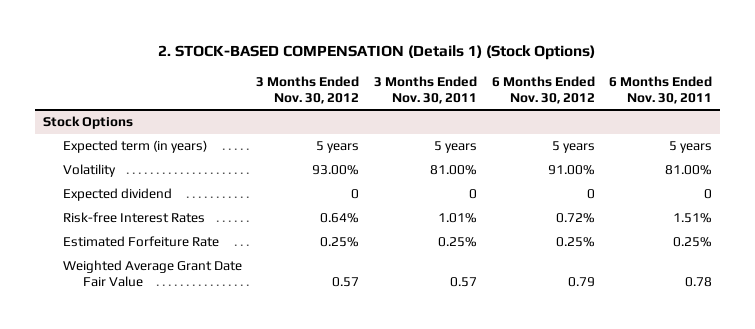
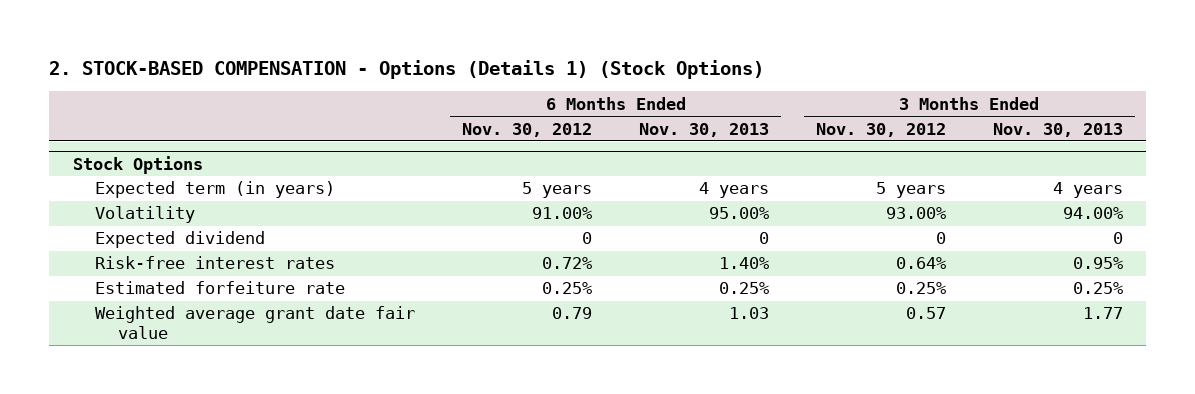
[158,45,596,61] 2. STOCK-BASED COMPENSATION (Details 1) (Stock Options) -> [49,59,765,79] 2. STOCK-BASED COMPENSATION - Options (Details 1) (Stock Options)
[374,75,478,104] 3 Months Ended Nov. 30, 2011 -> none
[609,75,713,104] 6 Months Ended Nov. 30, 2011 -> none
none -> [639,122,770,137] Nov. 30, 2013
none -> [992,122,1123,137] Nov. 30, 2013
[62,212,205,224] Risk-free Interest Rates -> [95,256,336,270] Risk-free interest rates
[62,236,219,248] Estimated Forfeiture Rate -> [95,281,346,295] Estimated forfeiture rate
[62,260,242,288] Weighted Average Grant Date Fair Value -> [95,306,416,339] Weighted average grant date fair value

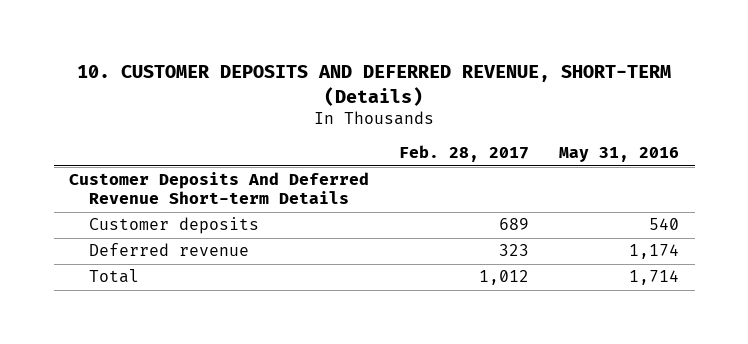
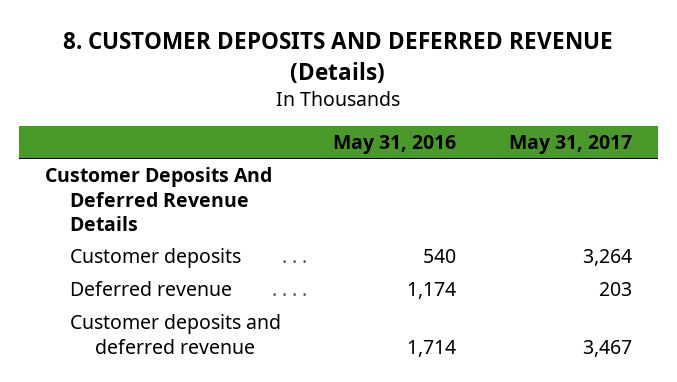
[77,65,672,106] 10. CUSTOMER DEPOSITS AND DEFERRED REVENUE, SHORT-TERM (Details) -> [63,32,614,83] 8. CUSTOMER DEPOSITS AND DEFERRED REVENUE (Details)
[399,145,530,163] Feb. 28, 2017 -> none
none -> [508,134,632,154] May 31, 2017
[68,172,369,205] Customer Deposits And Deferred Revenue Short-term Details -> [44,167,272,232] Customer Deposits And Deferred Revenue Details
[88,269,139,284] Total -> [69,314,281,354] Customer deposits and deferred revenue

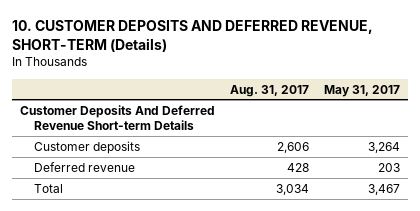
[63,32,614,83] 8. CUSTOMER DEPOSITS AND DEFERRED REVENUE (Details) -> [11,19,373,52] 10. CUSTOMER DEPOSITS AND DEFERRED REVENUE, SHORT-TERM (Details)
[333,134,457,154] May 31, 2016 -> none
none -> [229,84,309,97] Aug. 31, 2017
[44,167,272,232] Customer Deposits And Deferred Revenue Details -> [19,104,215,131] Customer Deposits And Deferred Revenue Short-term Details
[69,314,281,354] Customer deposits and deferred revenue -> [34,183,64,193] Total

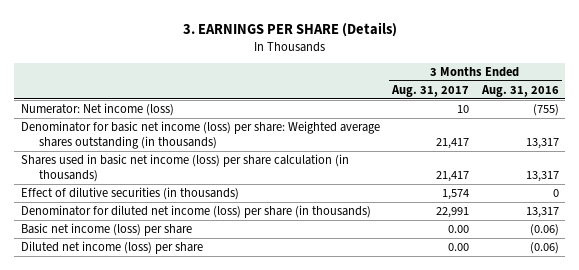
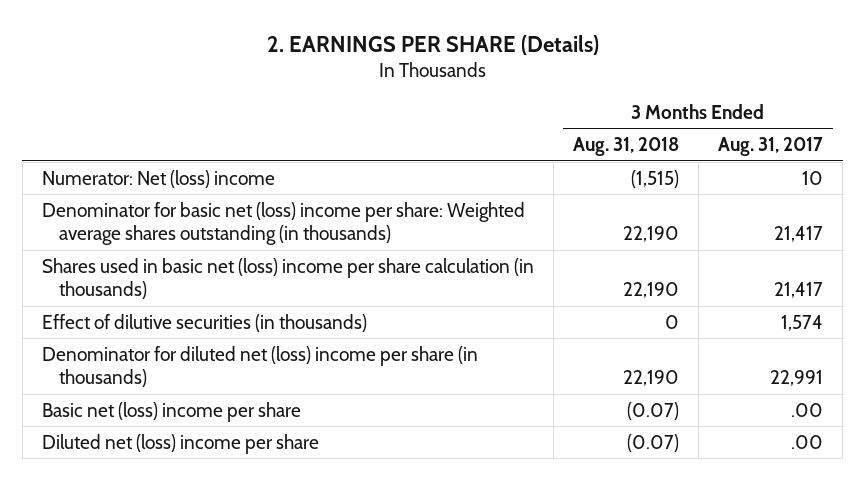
[182,21,397,37] 3. EARNINGS PER SHARE (Details) -> [266,34,599,55] 2. EARNINGS PER SHARE (Details)
[480,84,559,97] Aug. 31, 2016 -> none
none -> [573,137,680,157] Aug. 31, 2018
[20,103,174,117] Numerator: Net income (loss) -> [41,169,275,188] Numerator: Net (loss) income
[20,121,380,149] Denominator for basic net income (loss) per share: Weighted average shares outstanding (in thousands) -> [41,201,525,246] Denominator for basic net (loss) income per share: Weighted average shares outstanding (in thousands)
[20,154,349,182] Shares used in basic net income (loss) per share calculation (in thousands) -> [41,257,534,300] Shares used in basic net (loss) income per share calculation (in thousands)
[20,205,371,219] Denominator for diluted net income (loss) per share (in thousands) -> [41,345,478,388] Denominator for diluted net (loss) income per share (in thousands)
[20,223,192,237] Basic net income (loss) per share -> [41,401,301,422] Basic net (loss) income per share
[448,225,470,234] 0.00 -> [791,402,824,417] .00
[20,241,203,255] Diluted net income (loss) per share -> [41,433,319,454] Diluted net (loss) income per share
[448,243,470,252] 0.00 -> [791,434,824,449] .00

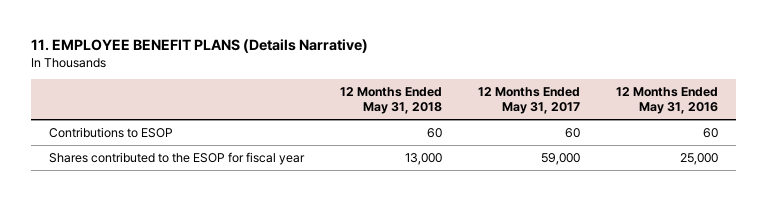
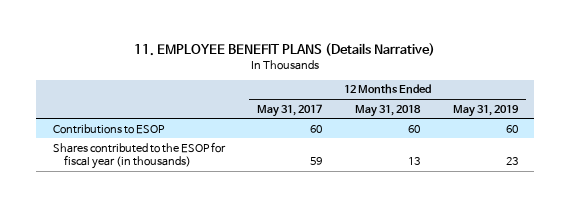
[616,86,719,115] 12 Months Ended May 31, 2016 -> none
none -> [452,104,519,117] May 31, 2019
[48,151,305,165] Shares contributed to the ESOP for fiscal year -> [52,141,226,169] Shares contributed to the ESOP for fiscal year (in thousands)
[404,152,442,165] 13,000 -> [408,156,421,165] 13
[540,152,580,165] 59,000 -> [310,156,323,165] 59

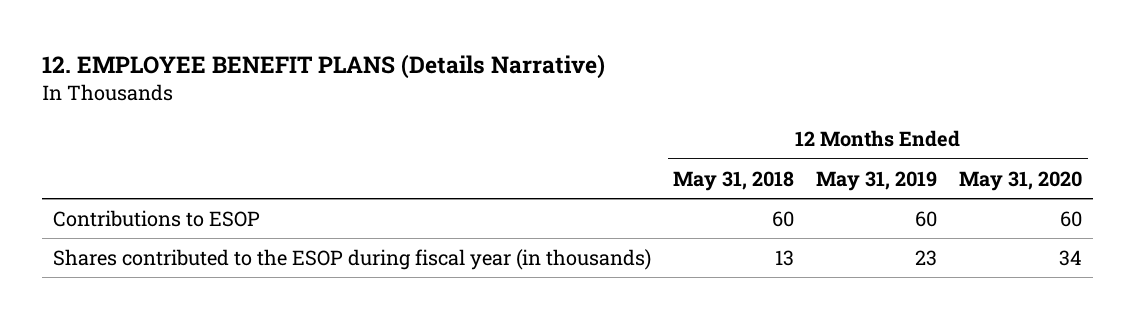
[134,42,436,56] 11. EMPLOYEE BENEFIT PLANS (Details Narrative) -> [41,53,605,79] 12. EMPLOYEE BENEFIT PLANS (Details Narrative)
[257,103,323,117] 12 Months Ended May 31, 2017 -> none
none -> [959,170,1083,191] May 31, 2020
[52,141,226,169] Shares contributed to the ESOP for fiscal year (in thousands) -> [52,248,651,270] Shares contributed to the ESOP during fiscal year (in thousands)

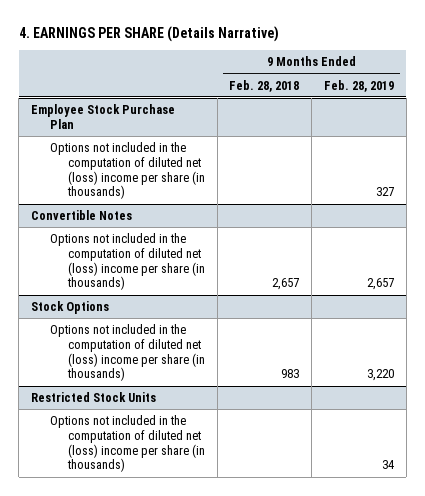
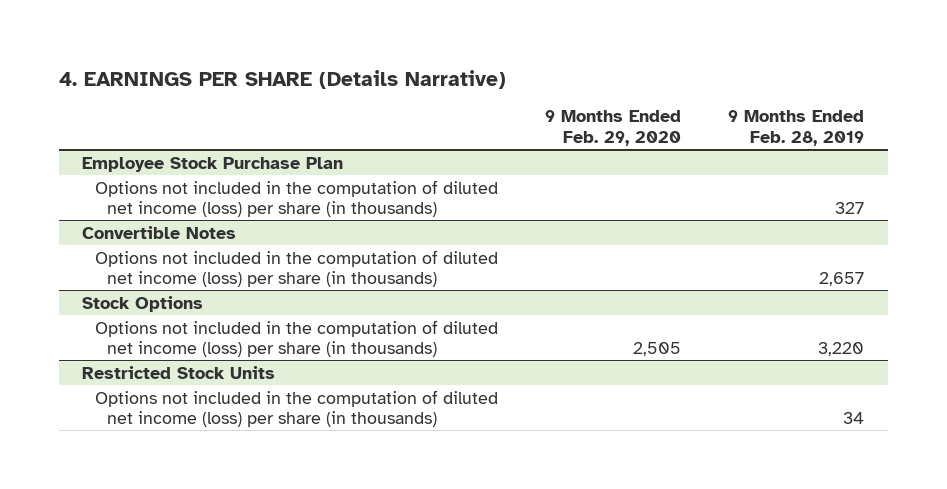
[229,79,300,92] Feb. 28, 2018 -> none
none -> [544,110,681,146] 9 Months Ended Feb. 29, 2020
[49,141,205,200] Options not included in the computation of diluted net (loss) income per share (in thousands) -> [94,179,498,217] Options not included in the computation of diluted net income (loss) per share (in thousands)
[49,232,205,291] Options not included in the computation of diluted net (loss) income per share (in thousands) -> [94,249,498,287] Options not included in the computation of diluted net income (loss) per share (in thousands)
[49,323,205,382] Options not included in the computation of diluted net (loss) income per share (in thousands) -> [94,319,498,357] Options not included in the computation of diluted net income (loss) per share (in thousands)
[49,414,205,473] Options not included in the computation of diluted net (loss) income per share (in thousands) -> [94,389,498,427] Options not included in the computation of diluted net income (loss) per share (in thousands)

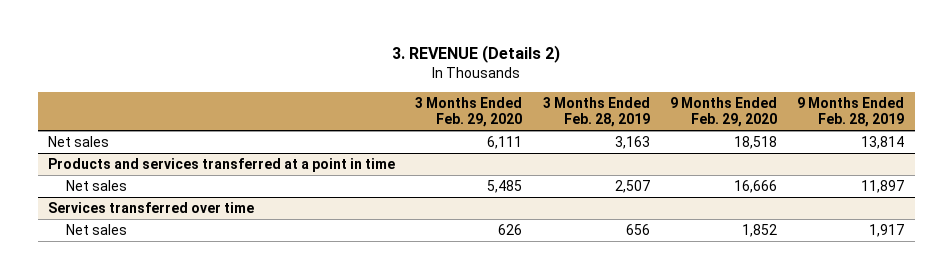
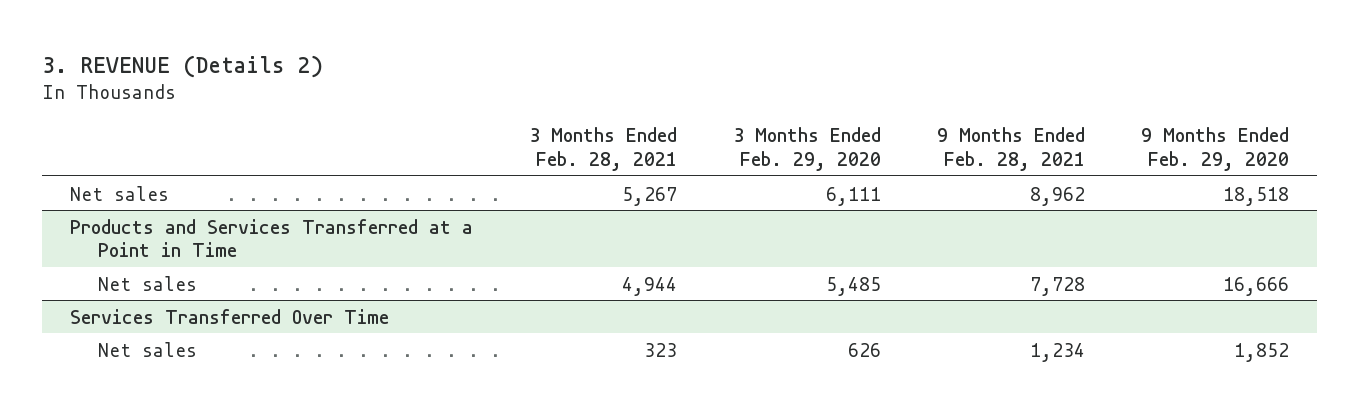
[542,97,650,128] 3 Months Ended Feb. 28, 2019 -> none
[797,97,905,128] 9 Months Ended Feb. 28, 2019 -> none
none -> [529,127,678,171] 3 Months Ended Feb. 28, 2021
none -> [937,127,1086,171] 9 Months Ended Feb. 28, 2021
[47,157,395,172] Products and services transferred at a point in time -> [70,218,474,257] Products and Services Transferred at a Point in Time
[47,201,254,213] Services transferred over time -> [70,308,390,324] Services Transferred Over Time

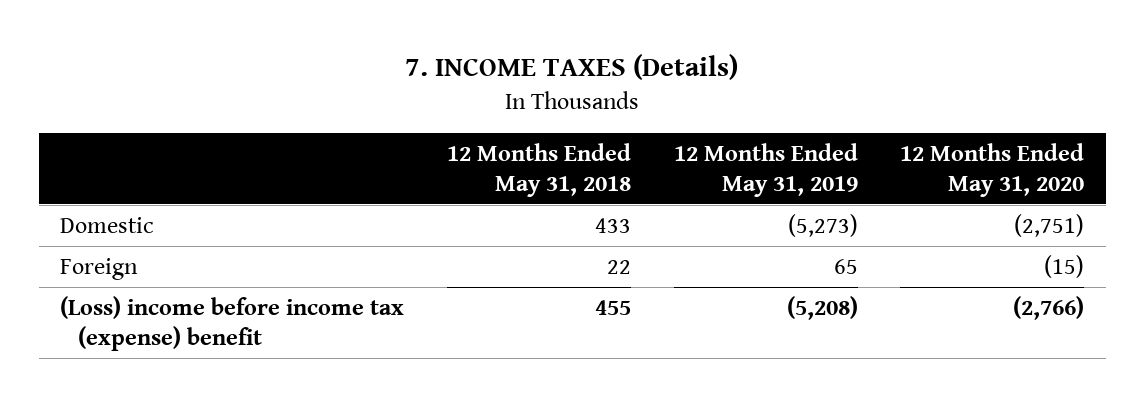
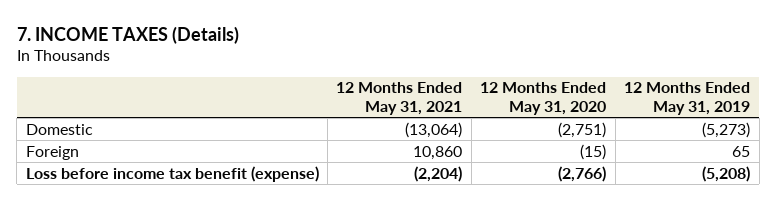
[446,142,631,197] 12 Months Ended May 31, 2018 -> none
none -> [336,82,463,115] 12 Months Ended May 31, 2021
[60,296,405,352] (Loss) income before income tax (expense) benefit -> [25,165,319,182] Loss before income tax benefit (expense)

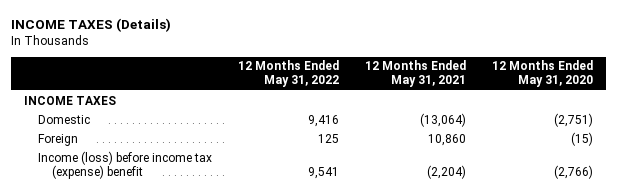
[16,25,239,44] 7. INCOME TAXES (Details) -> [10,18,171,33] INCOME TAXES (Details)
[624,82,751,115] 12 Months Ended May 31, 2019 -> none
none -> [237,60,339,88] 12 Months Ended May 31, 2022
none -> [23,95,116,105] INCOME TAXES
[25,165,319,182] Loss before income tax benefit (expense) -> [37,150,212,179] Income (loss) before income tax (expense) benefit

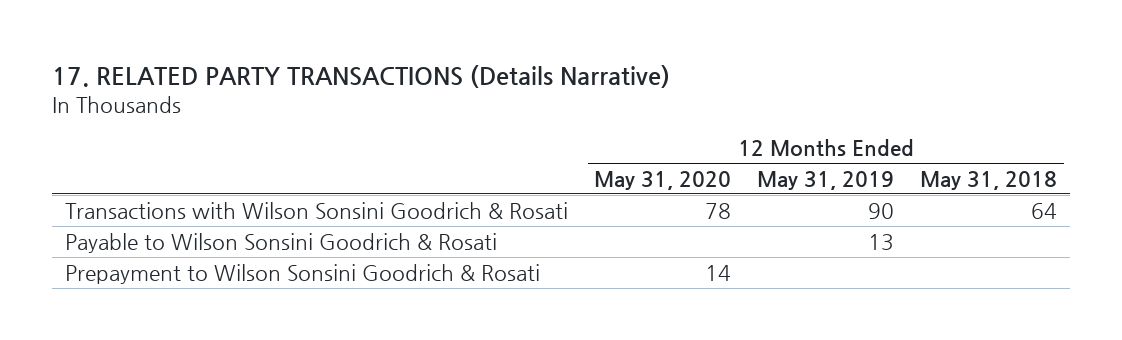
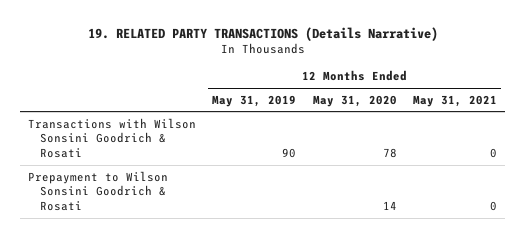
[51,64,670,88] 17. RELATED PARTY TRANSACTIONS (Details Narrative) -> [87,26,438,41] 19. RELATED PARTY TRANSACTIONS (Details Narrative)
[920,170,1058,190] May 31, 2018 -> none
none -> [412,94,497,107] May 31, 2021
[64,232,497,253] Payable to Wilson Sonsini Goodrich & Rosati -> none

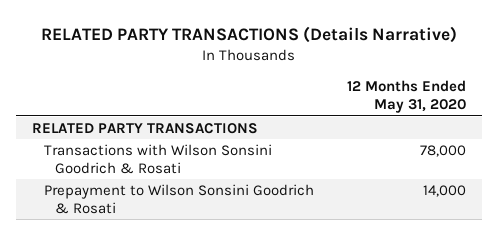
[87,26,438,41] 19. RELATED PARTY TRANSACTIONS (Details Narrative) -> [41,25,458,43] RELATED PARTY TRANSACTIONS (Details Narrative)
[212,94,297,107] May 31, 2019 -> none
[412,94,497,107] May 31, 2021 -> none
none -> [32,122,259,134] RELATED PARTY TRANSACTIONS
[382,148,397,159] 78 -> [419,144,466,157] 78,000
[382,201,397,211] 14 -> [422,184,466,197] 14,000

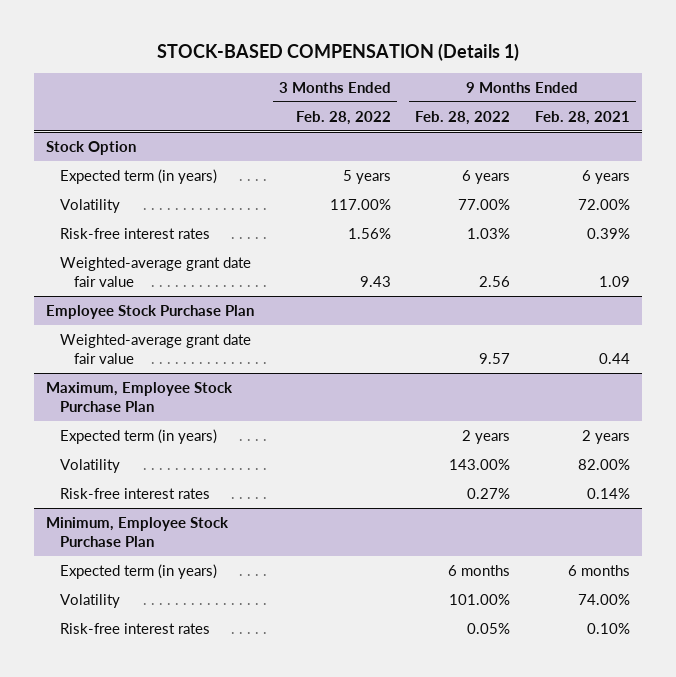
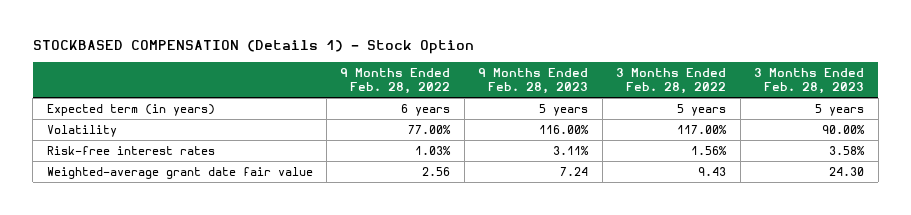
[157,42,520,61] STOCK-BASED COMPENSATION (Details 1) -> [32,40,474,55] STOCKBASED COMPENSATION (Details 1) - Stock Option
[534,110,630,125] Feb. 28, 2021 -> none
none -> [478,67,589,95] 9 Months Ended Feb. 28, 2023
none -> [754,67,865,95] 3 Months Ended Feb. 28, 2023
[46,140,137,155] Stock Option -> none
[46,304,255,319] Employee Stock Purchase Plan -> none
[60,333,252,364] Weighted-average grant date fair value -> none
[46,381,234,412] Maximum, Employee Stock Purchase Plan -> none
[60,428,218,444] Expected term (in years) -> none
[60,458,121,473] Volatility -> none
[60,487,211,499] Risk-free interest rates -> none
[46,516,230,547] Minimum, Employee Stock Purchase Plan -> none
[60,563,218,579] Expected term (in years) -> none
[60,593,121,608] Volatility -> none
[60,622,211,634] Risk-free interest rates -> none

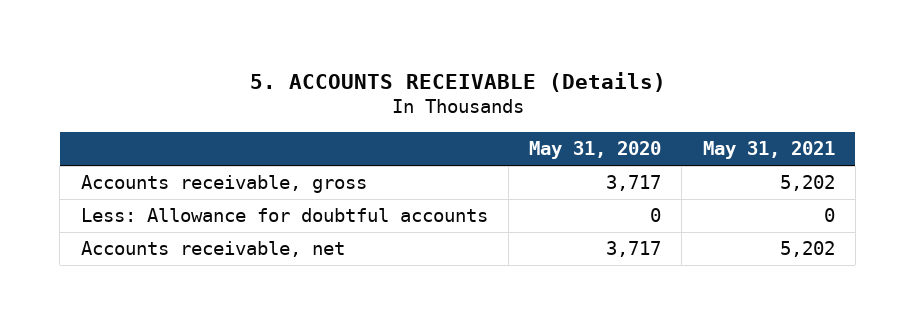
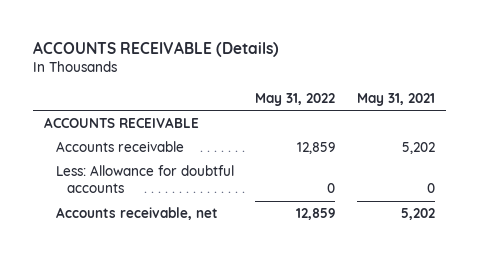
[249,71,666,92] 5. ACCOUNTS RECEIVABLE (Details) -> [33,41,280,58] ACCOUNTS RECEIVABLE (Details)
[529,141,662,160] May 31, 2020 -> none
none -> [255,92,336,106] May 31, 2022
none -> [43,116,199,128] ACCOUNTS RECEIVABLE
[80,175,367,194] Accounts receivable, gross -> [55,140,184,152] Accounts receivable

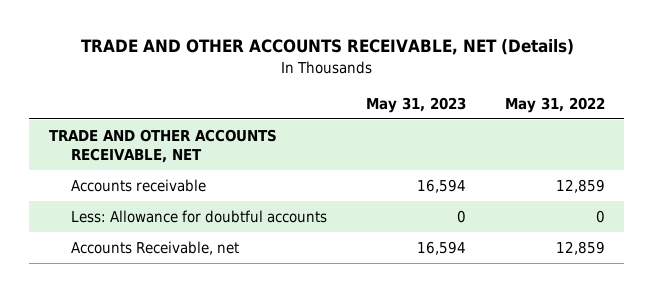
[33,41,280,58] ACCOUNTS RECEIVABLE (Details) -> [80,39,574,56] TRADE AND OTHER ACCOUNTS RECEIVABLE, NET (Details)
[357,92,436,106] May 31, 2021 -> none
none -> [365,96,466,113] May 31, 2023
[43,116,199,128] ACCOUNTS RECEIVABLE -> [48,129,277,164] TRADE AND OTHER ACCOUNTS RECEIVABLE, NET
[55,206,218,220] Accounts receivable, net -> [70,241,239,256] Accounts Receivable, net

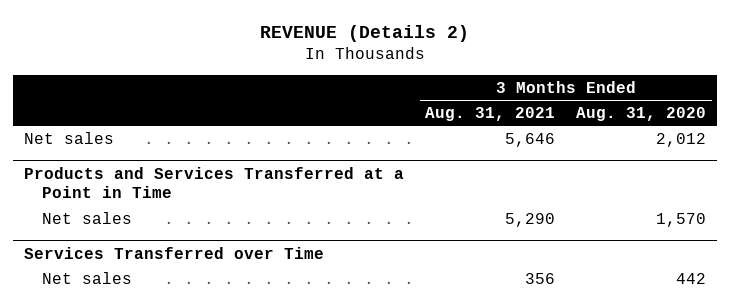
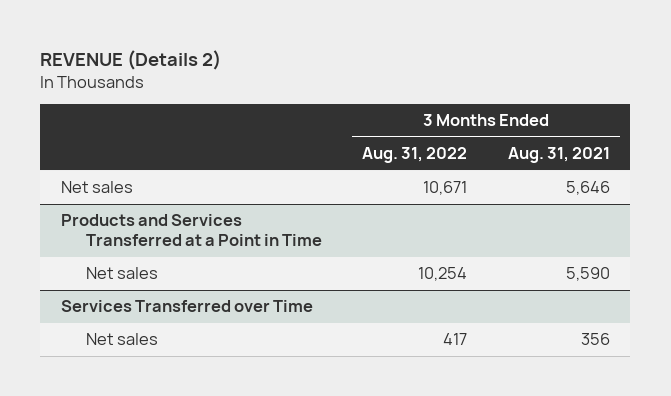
[576,106,707,121] Aug. 31, 2020 -> none
none -> [362,147,468,164] Aug. 31, 2022
[504,212,555,227] 5,290 -> [565,267,610,282] 5,590

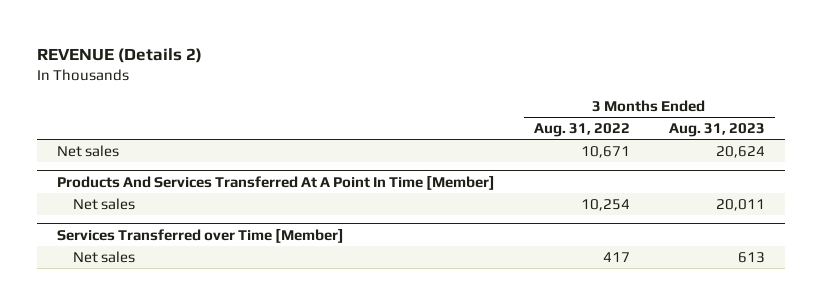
[507,147,610,164] Aug. 31, 2021 -> none
none -> [669,123,766,138] Aug. 31, 2023
[60,214,322,247] Products and Services Transferred at a Point in Time -> [56,174,495,190] Products And Services Transferred At A Point In Time [Member]
[60,300,313,313] Services Transferred over Time -> [56,227,344,243] Services Transferred over Time [Member]

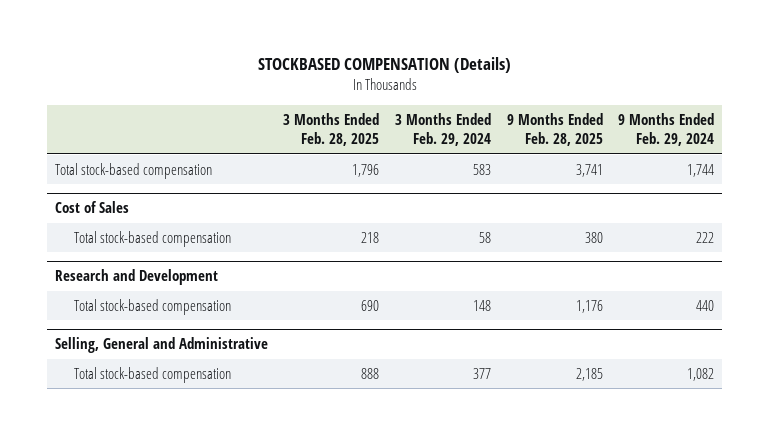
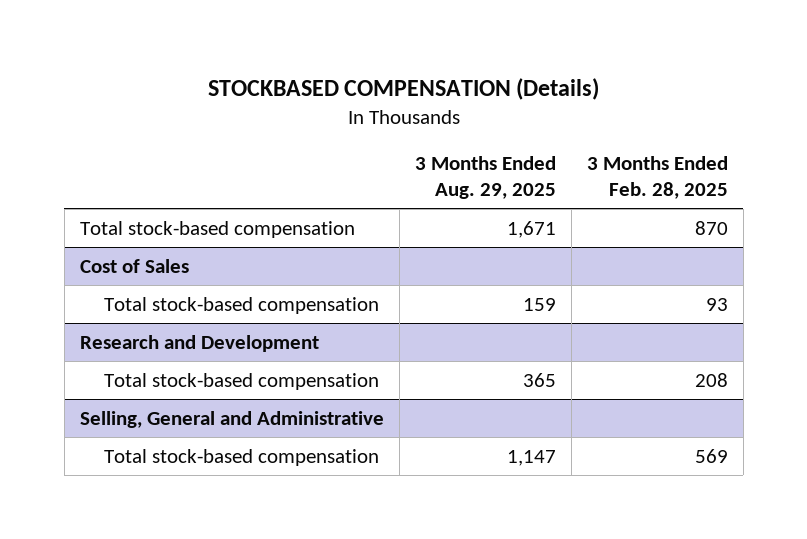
[395,113,492,147] 3 Months Ended Feb. 29, 2024 -> none
[506,113,603,147] 9 Months Ended Feb. 28, 2025 -> none
[618,113,715,147] 9 Months Ended Feb. 29, 2024 -> none
none -> [414,156,556,200] 3 Months Ended Aug. 29, 2025
[352,163,380,177] 1,796 -> [694,220,728,235] 870
[361,231,380,243] 218 -> [705,297,728,311] 93
[361,299,380,311] 690 -> [694,372,728,387] 208
[361,367,380,379] 888 -> [694,448,728,463] 569

